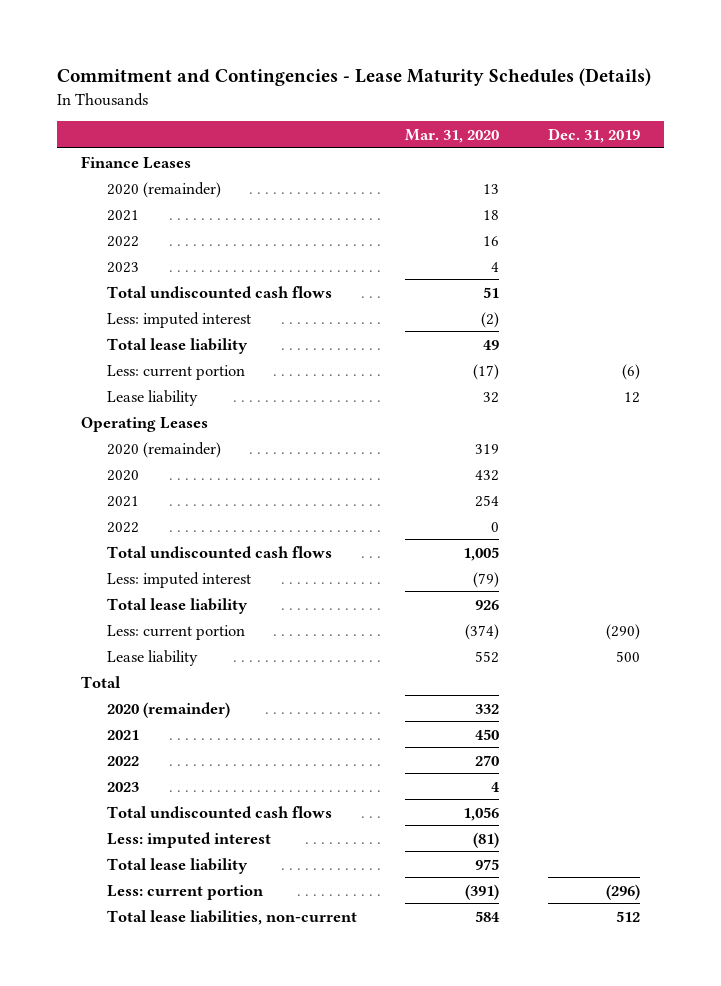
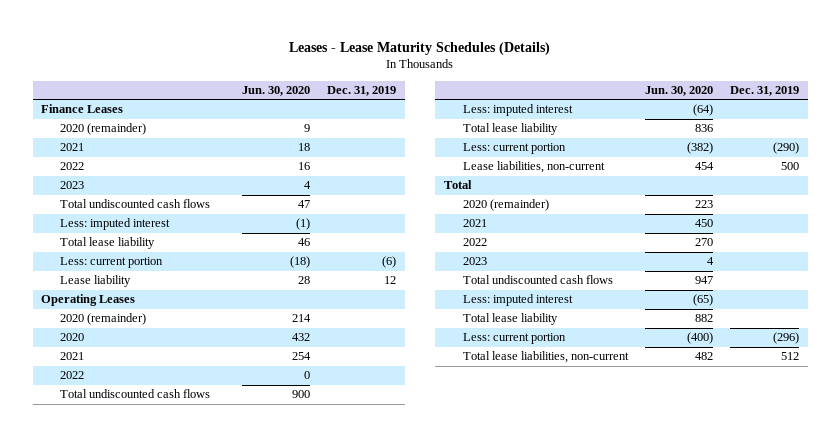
[56,68,651,87] Commitment and Contingencies - Lease Maturity Schedules (Details) -> [289,41,551,55] Leases - Lease Maturity Schedules (Details)
[405,128,500,143] Mar. 31, 2020 -> none
none -> [241,85,310,96] Jun. 30, 2020
[106,649,198,666] Lease liability -> [462,161,605,174] Lease liabilities, non-current

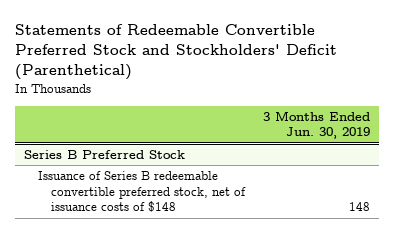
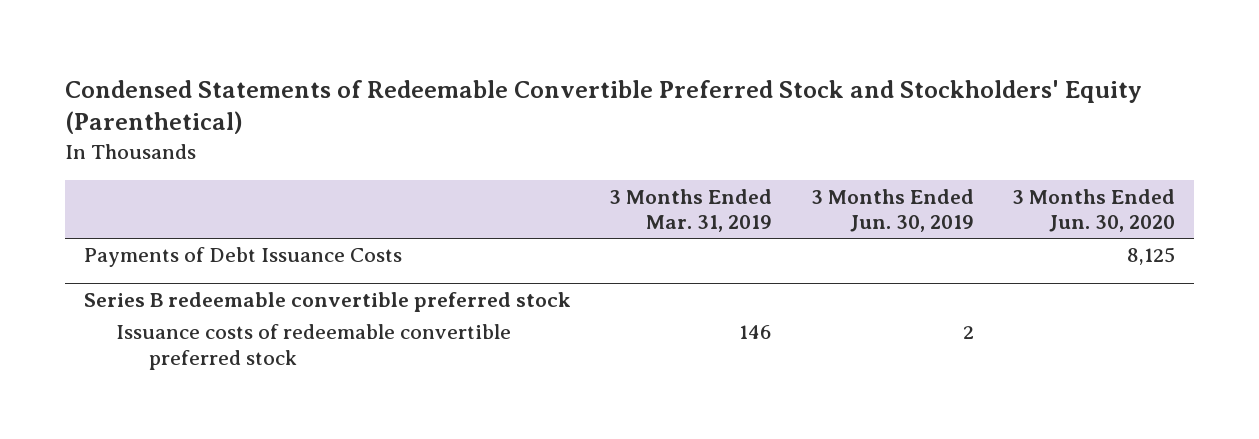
[14,24,337,81] Statements of Redeemable Convertible Preferred Stock and Stockholders' Deficit (Parenthetical) -> [64,79,1142,135] Condensed Statements of Redeemable Convertible Preferred Stock and Stockholders' Equity (Parenthetical)
none -> [609,188,773,233] 3 Months Ended Mar. 31, 2019
none -> [1012,188,1176,233] 3 Months Ended Jun. 30, 2020
none -> [83,247,402,268] Payments of Debt Issuance Costs
[23,150,185,160] Series B Preferred Stock -> [83,292,571,313] Series B redeemable convertible preferred stock
[37,171,247,213] Issuance of Series B redeemable convertible preferred stock, net of issuance costs of $148 -> [116,324,512,371] Issuance costs of redeemable convertible preferred stock
[348,202,370,212] 148 -> [962,326,974,340] 2

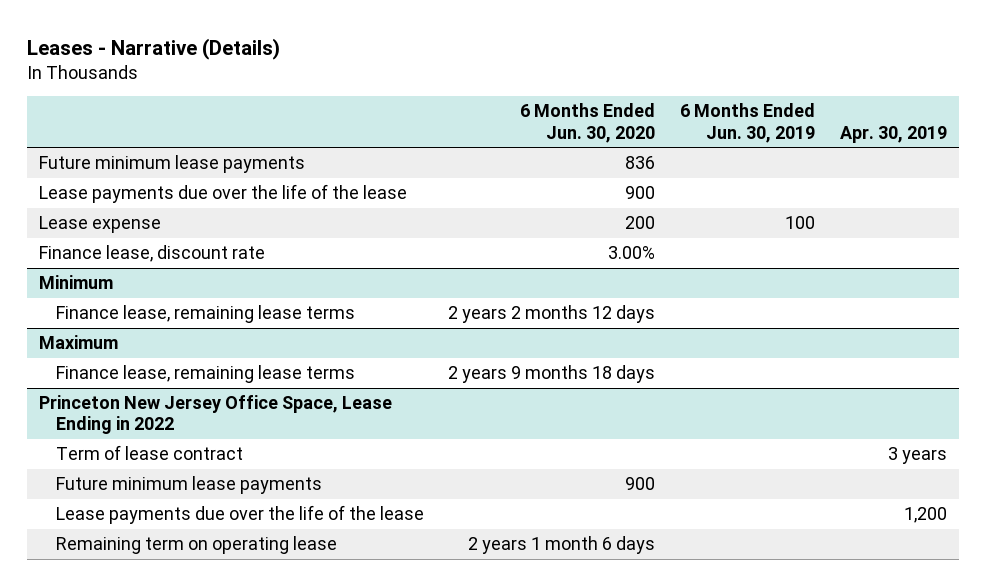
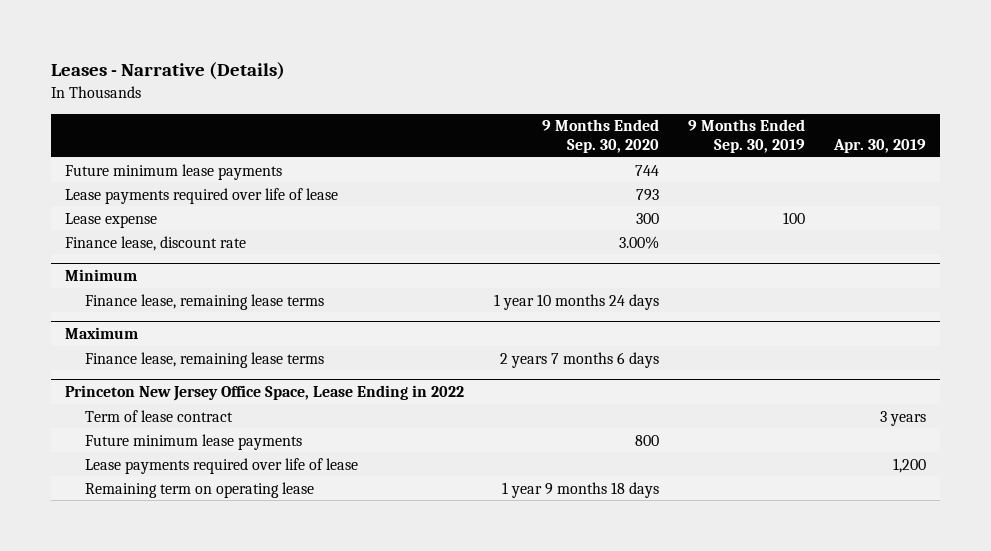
[520,103,656,143] 6 Months Ended Jun. 30, 2020 -> none
[680,103,816,143] 6 Months Ended Jun. 30, 2019 -> none
none -> [541,119,659,153] 9 Months Ended Sep. 30, 2020
none -> [687,119,805,153] 9 Months Ended Sep. 30, 2019
[39,184,408,204] Lease payments due over the life of the lease -> [65,187,339,204] Lease payments required over life of lease
[55,505,424,525] Lease payments due over the life of the lease -> [85,457,359,474] Lease payments required over life of lease

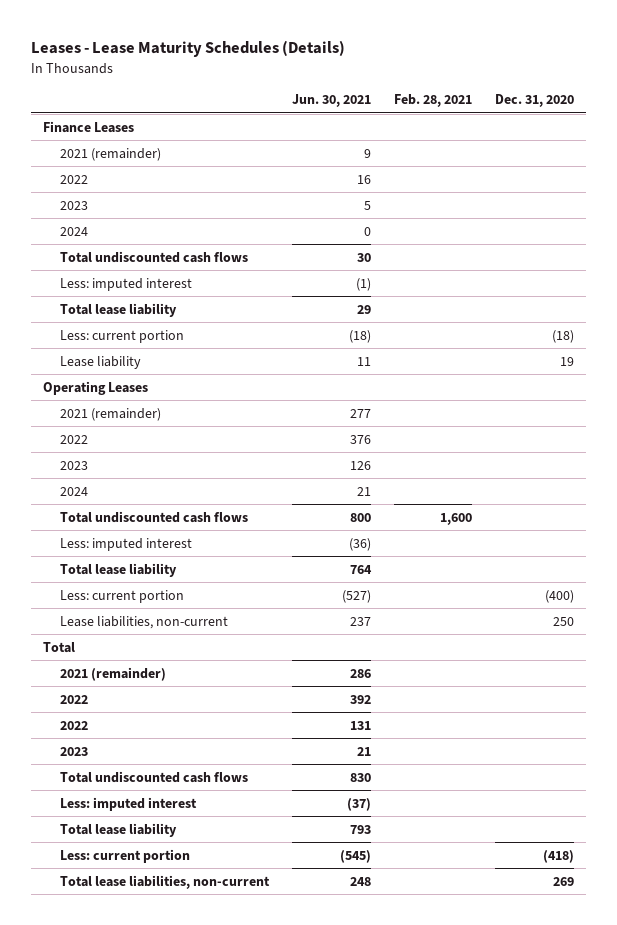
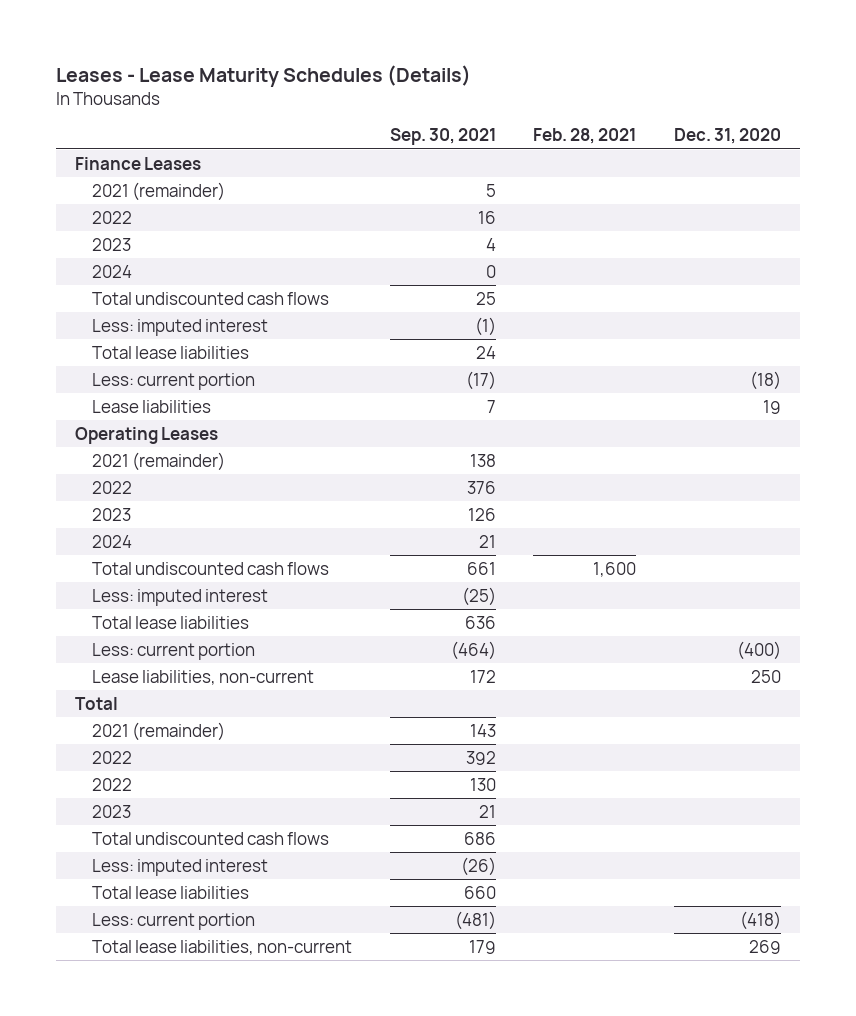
[291,94,371,108] Jun. 30, 2021 -> none
none -> [389,128,496,146] Sep. 30, 2021
[59,302,177,317] Total lease liability -> [91,345,249,359] Total lease liabilities
[59,355,141,369] Lease liability -> [91,399,211,413] Lease liabilities
[59,562,177,577] Total lease liability -> [91,615,249,629] Total lease liabilities
[59,822,177,837] Total lease liability -> [91,885,249,899] Total lease liabilities

